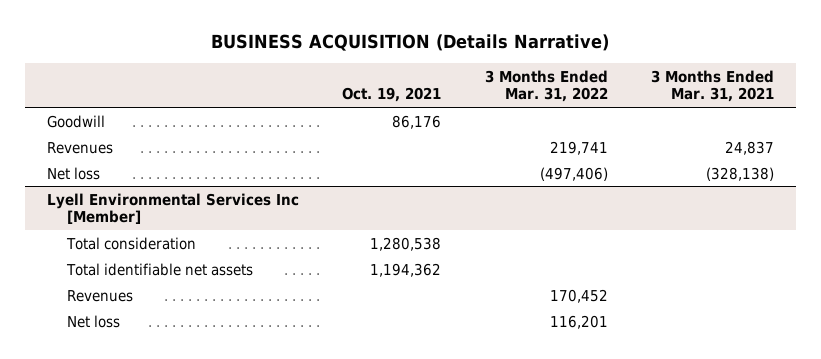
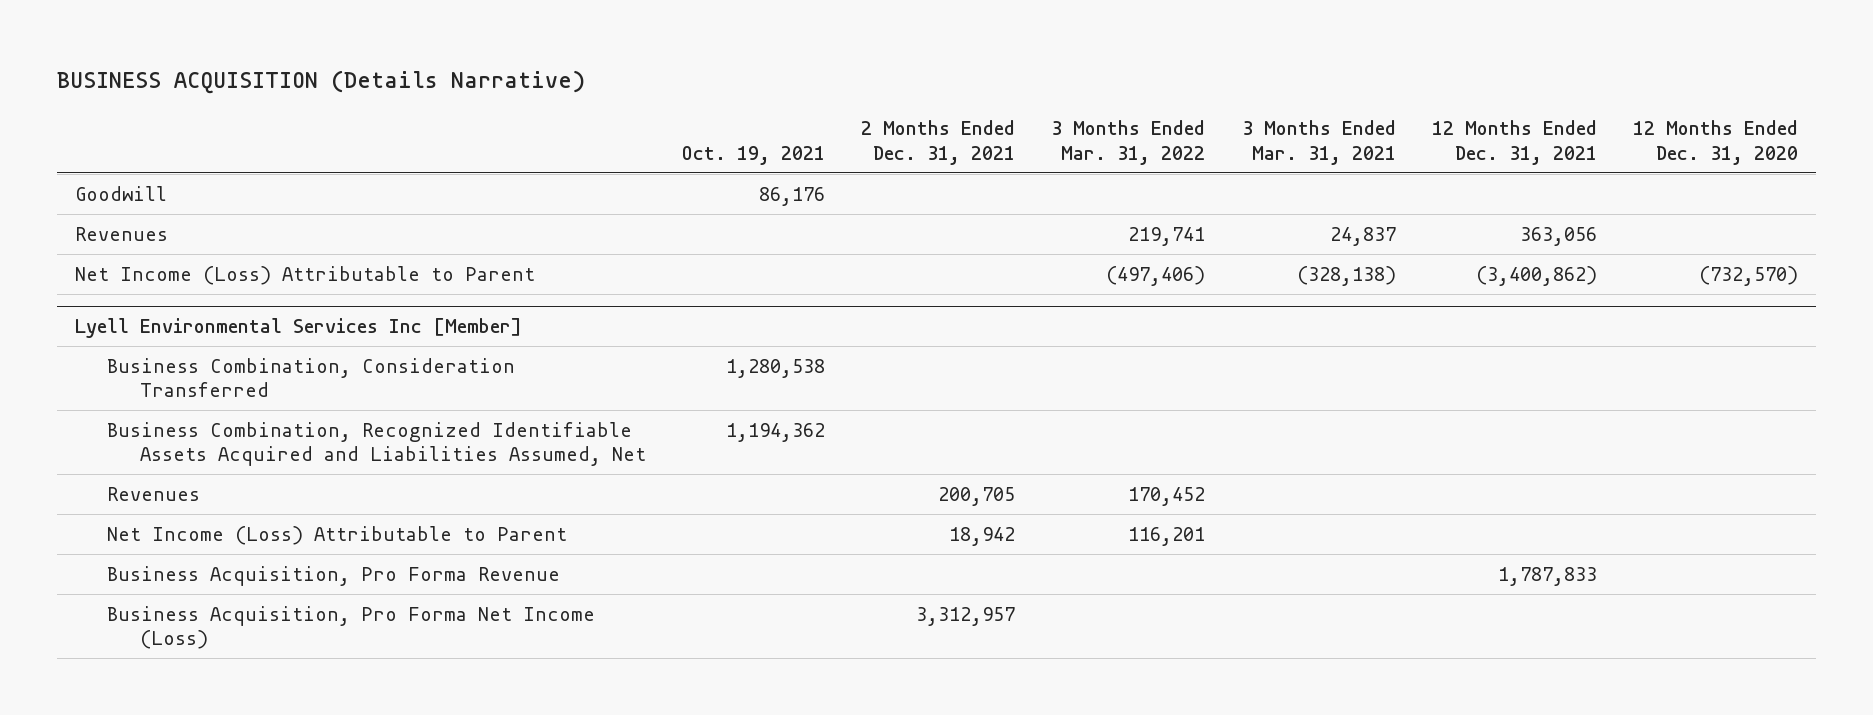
none -> [861,120,1016,165] 2 Months Ended Dec. 31, 2021
none -> [1431,120,1597,165] 12 Months Ended Dec. 31, 2021
none -> [1632,120,1798,165] 12 Months Ended Dec. 31, 2020
[46,166,100,180] Net loss -> [75,265,536,285] Net Income (Loss) Attributable to Parent
[66,236,197,250] Total consideration -> [107,357,516,398] Business Combination, Consideration Transferred
[66,262,254,276] Total identifiable net assets -> [107,421,646,467] Business Combination, Recognized Identifiable Assets Acquired and Liabilities Assumed, Net
[67,314,121,328] Net loss -> [107,525,568,545] Net Income (Loss) Attributable to Parent
none -> [107,565,561,586] Business Acquisition, Pro Forma Revenue
none -> [107,605,596,650] Business Acquisition, Pro Forma Net Income (Loss)

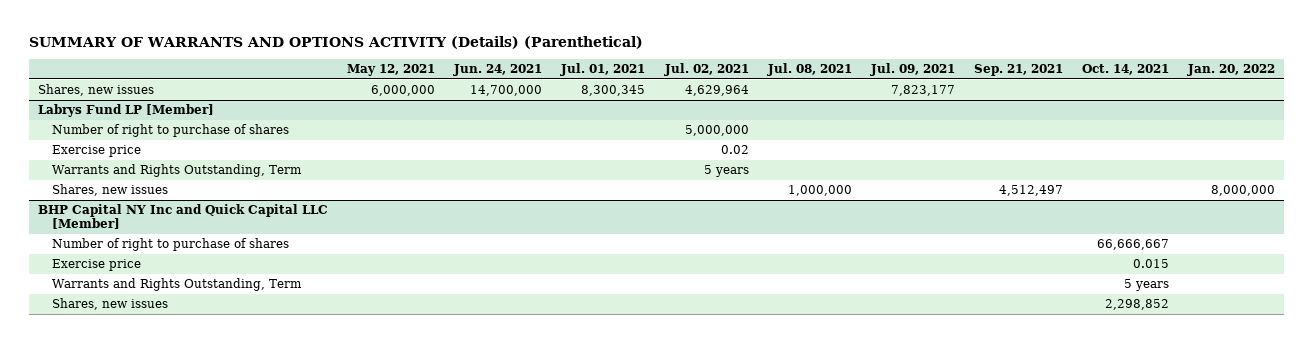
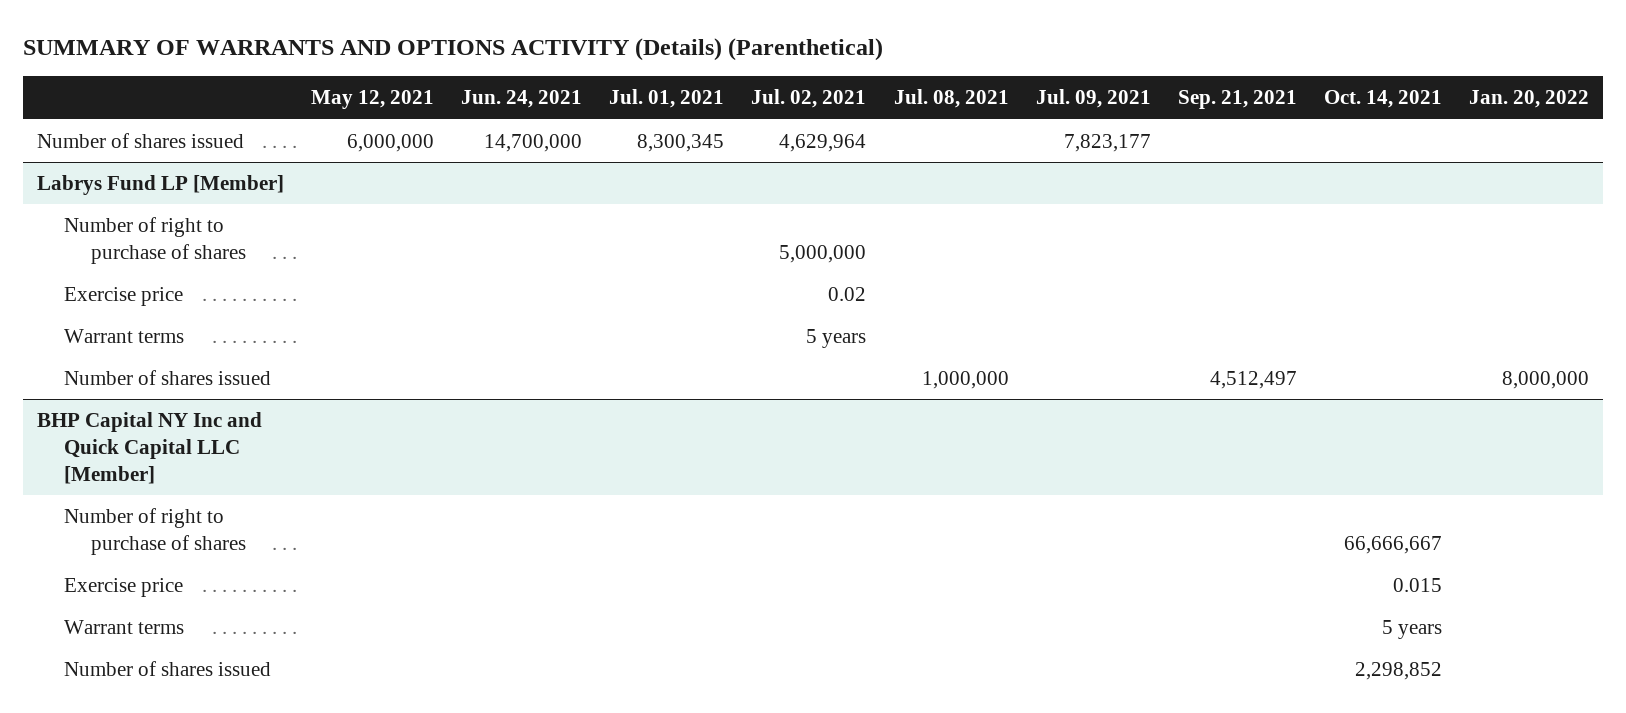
[38,84,155,97] Shares, new issues -> [36,132,244,148] Number of shares issued
[52,164,303,178] Warrants and Rights Outstanding, Term -> [63,328,184,343] Warrant terms
[52,184,169,197] Shares, new issues -> [63,369,271,385] Number of shares issued
[52,278,303,292] Warrants and Rights Outstanding, Term -> [63,619,184,634] Warrant terms
[52,298,169,311] Shares, new issues -> [63,660,271,676] Number of shares issued

